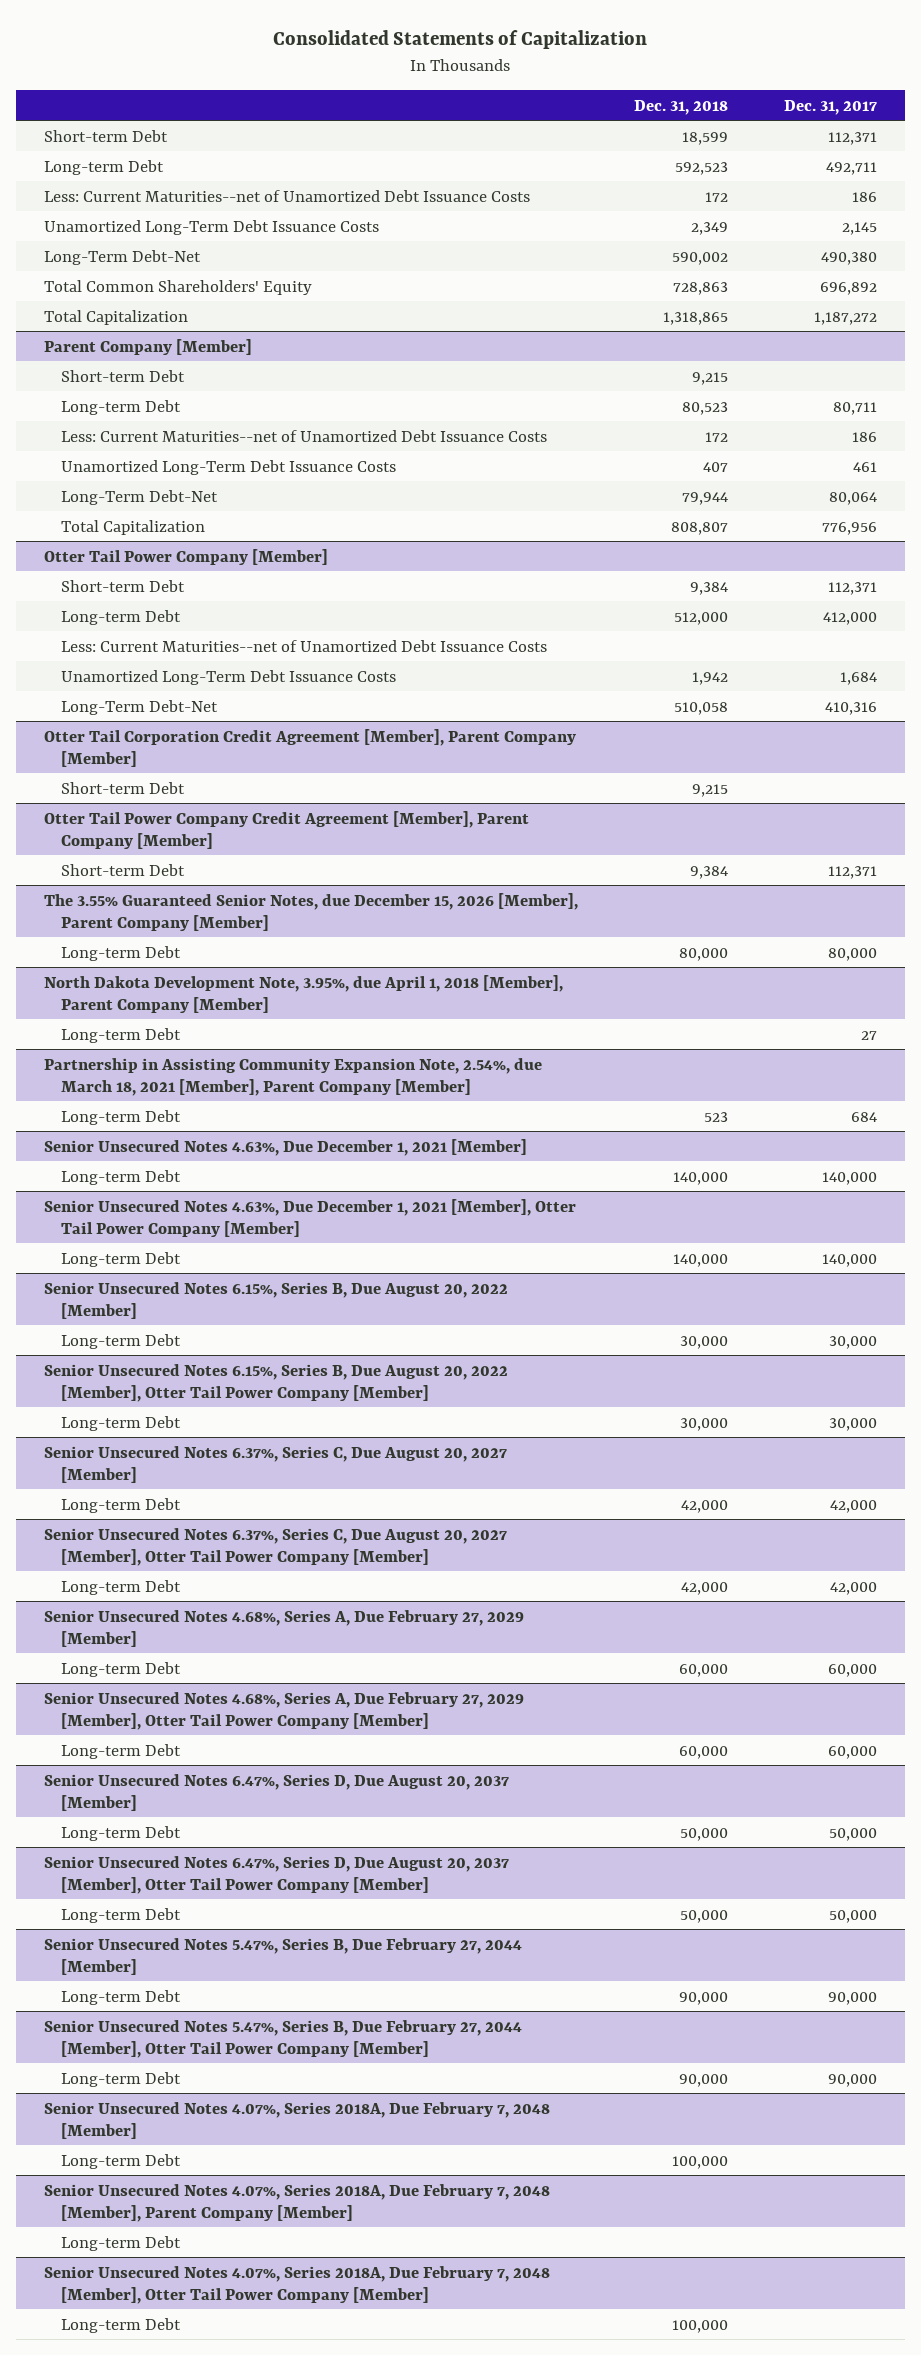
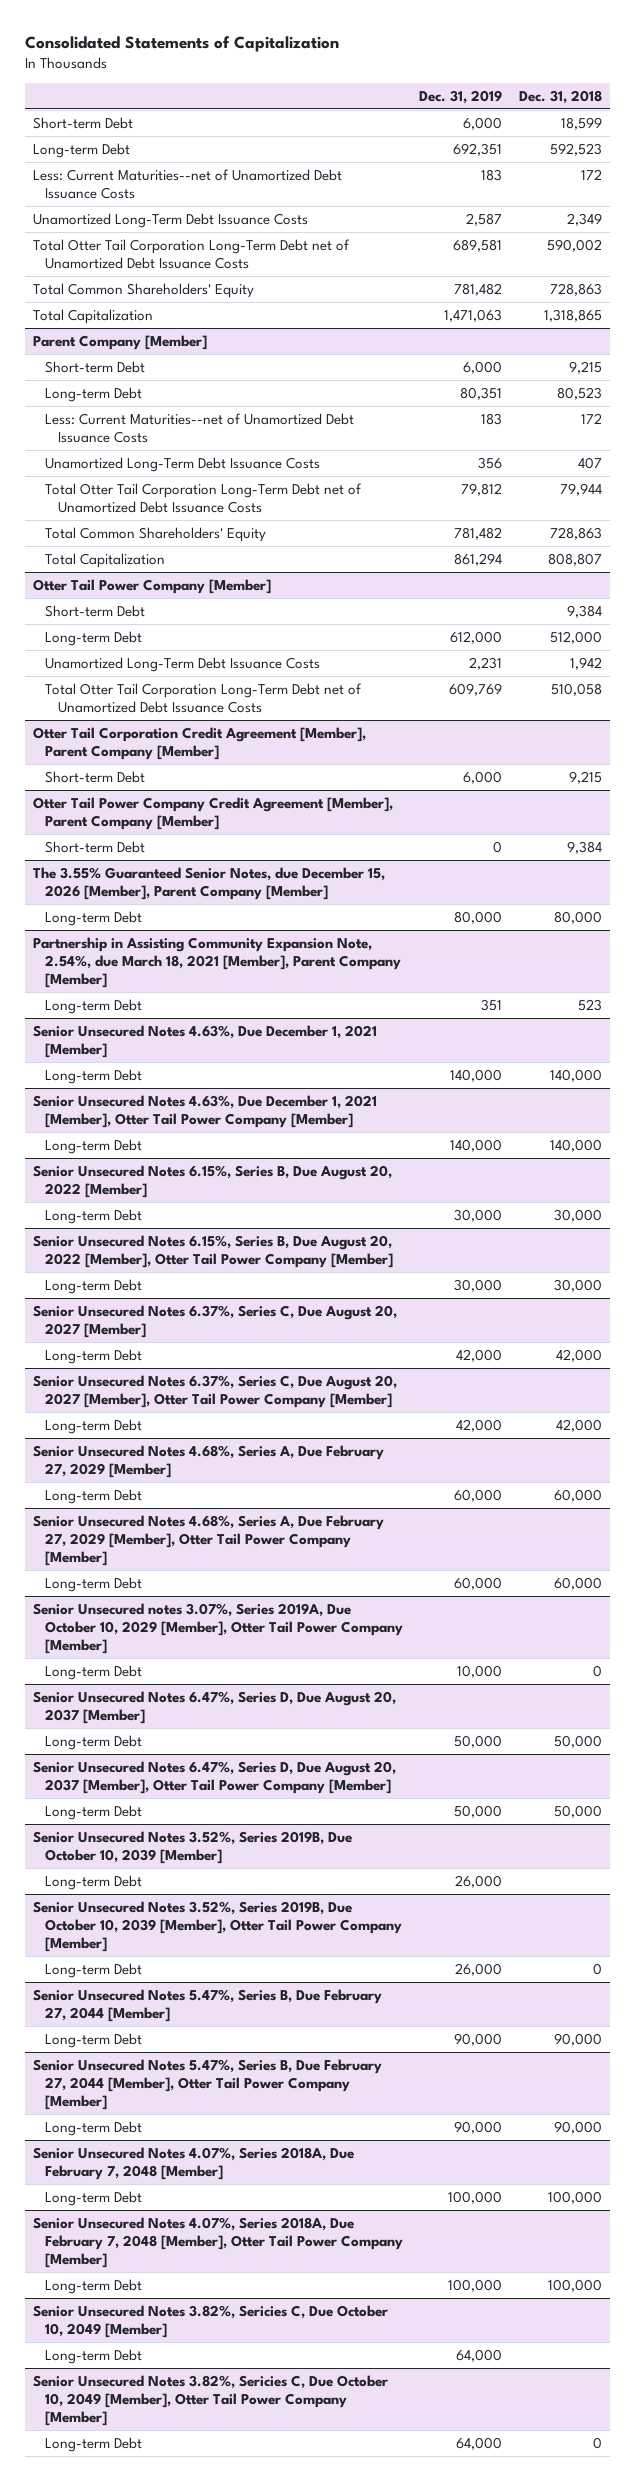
[784,99,878,115] Dec. 31, 2017 -> none
none -> [419,89,503,104] Dec. 31, 2019
[43,249,201,265] Long-Term Debt-Net -> [32,239,350,270] Total Otter Tail Corporation Long-Term Debt net of Unamortized Debt Issuance Costs
[61,489,219,505] Long-Term Debt-Net -> [45,483,363,514] Total Otter Tail Corporation Long-Term Debt net of Unamortized Debt Issuance Costs
none -> [45,527,267,543] Total Common Shareholders' Equity
[61,639,548,652] Less: Current Maturities--net of Unamortized Debt Issuance Costs -> none
[61,699,219,715] Long-Term Debt-Net -> [45,683,363,714] Total Otter Tail Corporation Long-Term Debt net of Unamortized Debt Issuance Costs
[43,974,563,1013] North Dakota Development Note, 3.95%, due April 1, 2018 [Member], Parent Company [Member] -> none
[61,1027,182,1043] Long-term Debt -> none
none -> [32,1603,404,1655] Senior Unsecured notes 3.07%, Series 2019A, Due October 10, 2029 [Member], Otter Tail Power Company [Member]
none -> [45,1665,143,1681] Long-term Debt
none -> [32,1831,352,1865] Senior Unsecured Notes 3.52%, Series 2019B, Due October 10, 2039 [Member]
none -> [45,1875,143,1891] Long-term Debt
none -> [32,1901,403,1953] Senior Unsecured Notes 3.52%, Series 2019B, Due October 10, 2039 [Member], Otter Tail Power Company [Member]
none -> [45,1963,143,1979] Long-term Debt
[43,2183,550,2222] Senior Unsecured Notes 4.07%, Series 2018A, Due February 7, 2048 [Member], Parent Company [Member] -> none
[61,2235,182,2251] Long-term Debt -> none
none -> [32,2305,388,2339] Senior Unsecured Notes 3.82%, Sericies C, Due October 10, 2049 [Member]
none -> [45,2349,143,2365] Long-term Debt
none -> [32,2375,388,2427] Senior Unsecured Notes 3.82%, Sericies C, Due October 10, 2049 [Member], Otter Tail Power Company [Member]
none -> [45,2437,143,2453] Long-term Debt

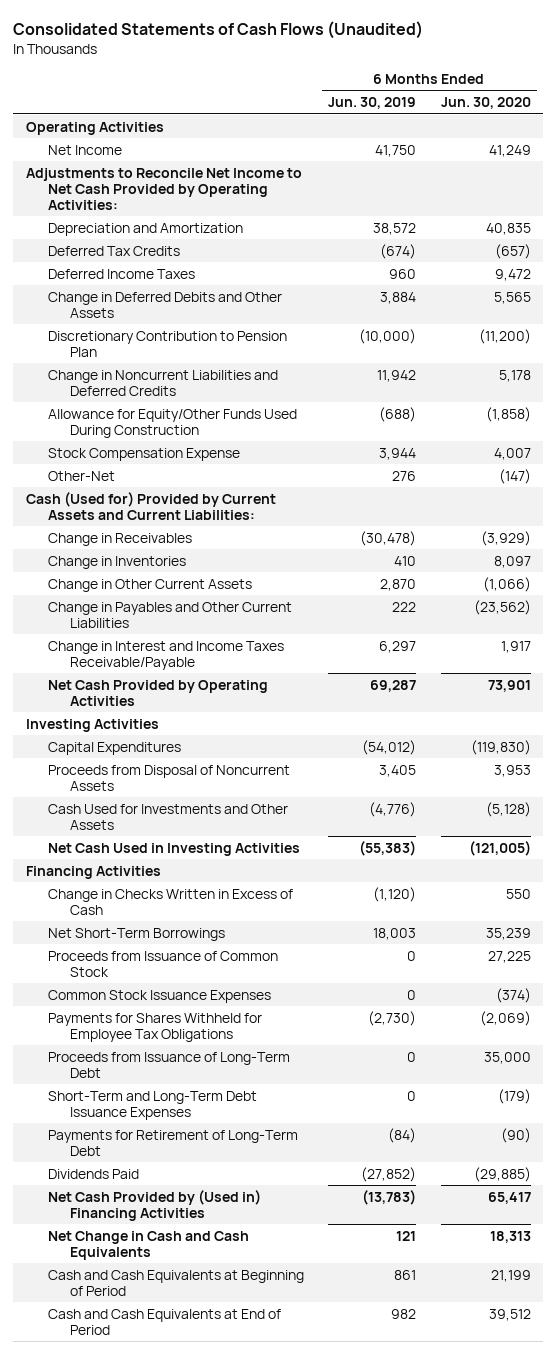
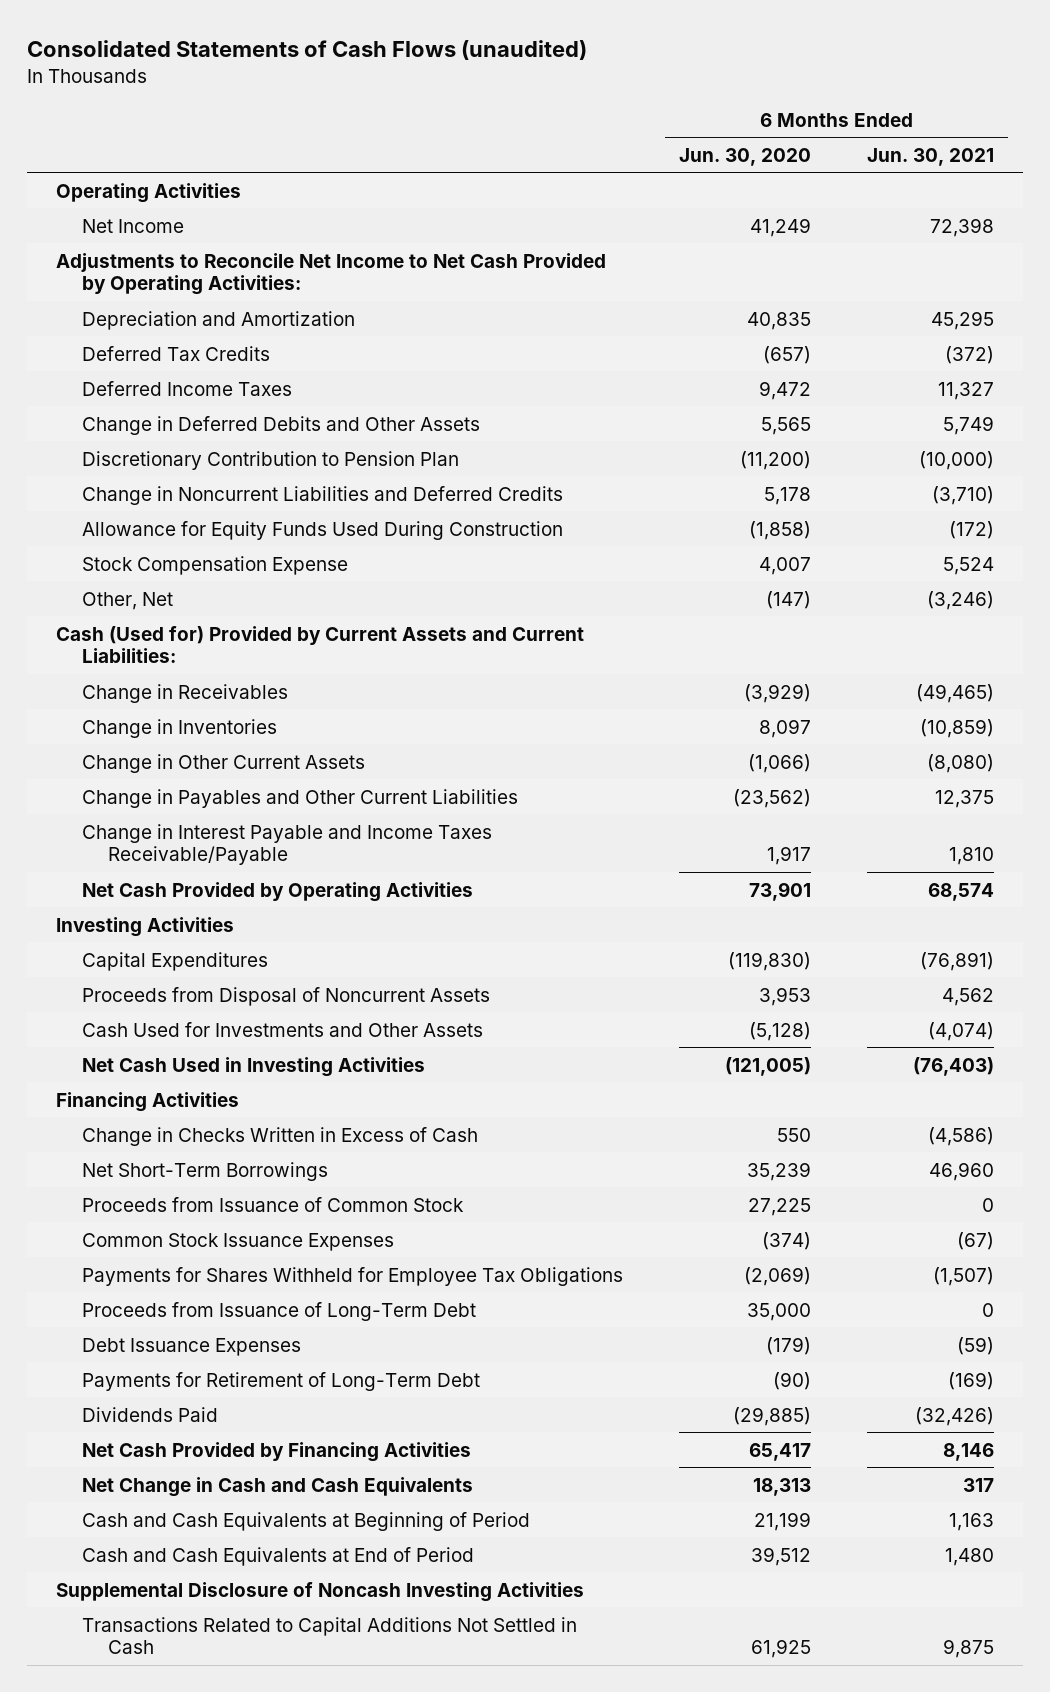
[13,21,424,40] Consolidated Statements of Cash Flows (Unaudited) -> [27,40,588,61] Consolidated Statements of Cash Flows (unaudited)
[328,97,417,110] Jun. 30, 2019 -> none
none -> [867,147,995,166] Jun. 30, 2021
[47,408,297,438] Allowance for Equity/Other Funds Used During Construction -> [81,520,563,540] Allowance for Equity Funds Used During Construction
[47,470,115,481] Other-Net -> [81,591,173,610] Other, Net
[47,640,284,670] Change in Interest and Income Taxes Receivable/Payable -> [81,823,492,866] Change in Interest Payable and Income Taxes Receivable/Payable
[47,1090,257,1120] Short-Term and Long-Term Debt Issuance Expenses -> [81,1337,301,1356] Debt Issuance Expenses
[47,1189,261,1221] Net Cash Provided by (Used in) Financing Activities -> [81,1441,471,1462] Net Cash Provided by Financing Activities
none -> [55,1581,584,1602] Supplemental Disclosure of Noncash Investing Activities
none -> [81,1616,577,1655] Transactions Related to Capital Additions Not Settled in Cash

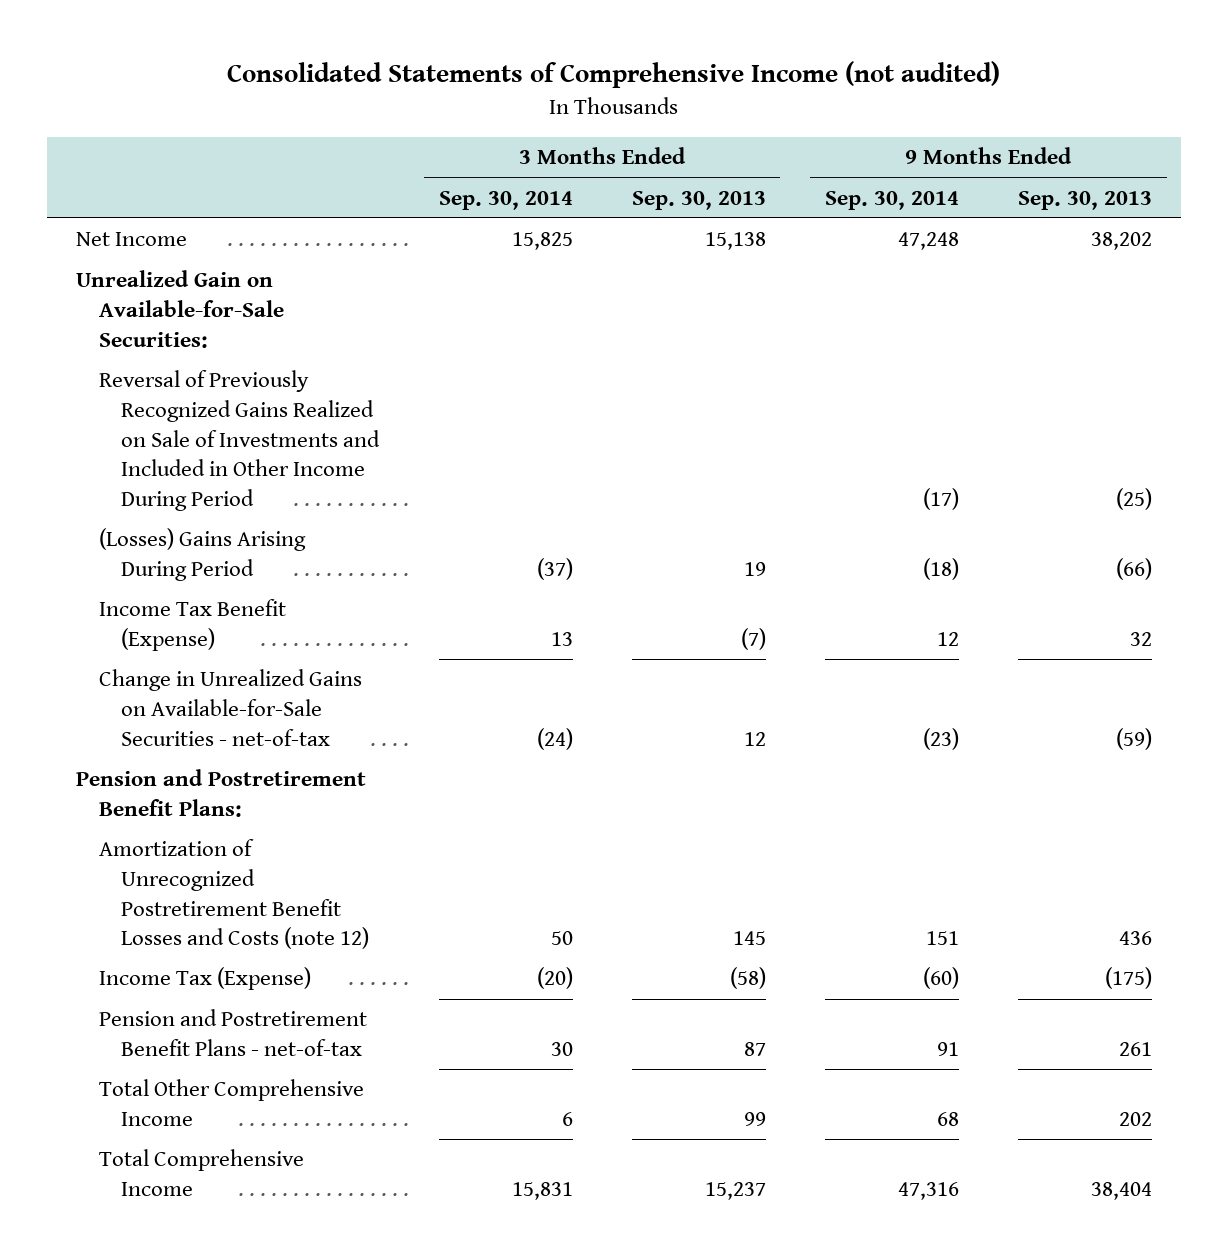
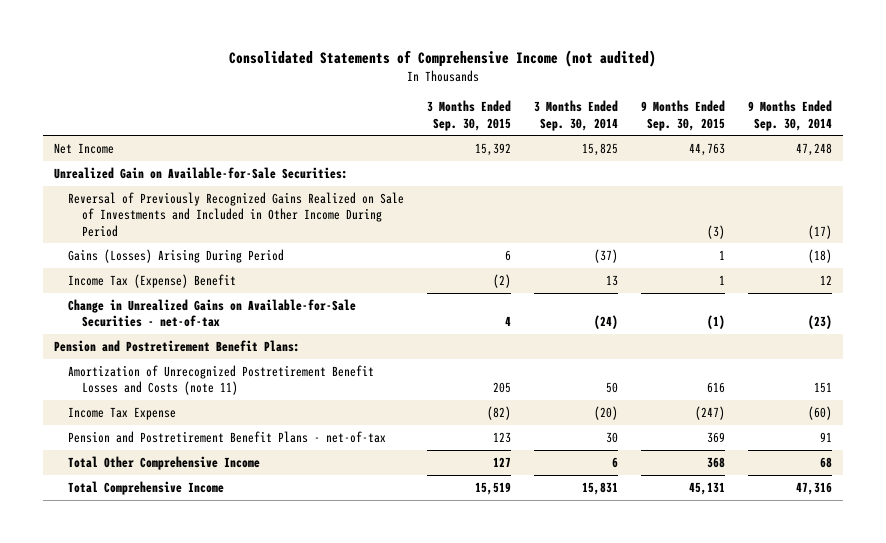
[631,190,766,210] Sep. 30, 2013 -> none
[1017,190,1152,210] Sep. 30, 2013 -> none
none -> [427,100,512,131] 3 Months Ended Sep. 30, 2015
none -> [640,100,725,131] 9 Months Ended Sep. 30, 2015
[98,528,306,582] (Losses) Gains Arising During Period -> [68,248,285,263] Gains (Losses) Arising During Period
[98,599,286,652] Income Tax Benefit (Expense) -> [68,273,237,288] Income Tax (Expense) Benefit
[98,839,370,950] Amortization of Unrecognized Postretirement Benefit Losses and Costs (note 12) -> [68,364,375,396] Amortization of Unrecognized Postretirement Benefit Losses and Costs (note 11)
[98,967,311,991] Income Tax (Expense) -> [68,406,177,420] Income Tax Expense

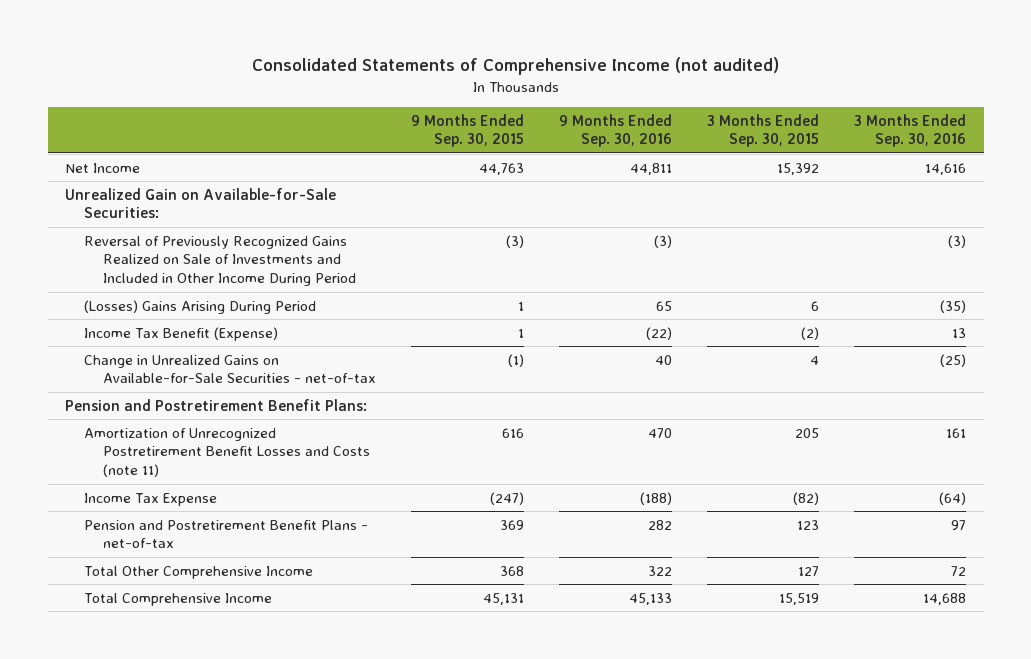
[534,100,619,131] 3 Months Ended Sep. 30, 2014 -> none
[747,100,832,131] 9 Months Ended Sep. 30, 2014 -> none
none -> [559,113,673,148] 9 Months Ended Sep. 30, 2016
none -> [854,113,967,148] 3 Months Ended Sep. 30, 2016
[68,248,285,263] Gains (Losses) Arising During Period -> [84,299,317,314] (Losses) Gains Arising During Period
[68,273,237,288] Income Tax (Expense) Benefit -> [84,326,279,341] Income Tax Benefit (Expense)

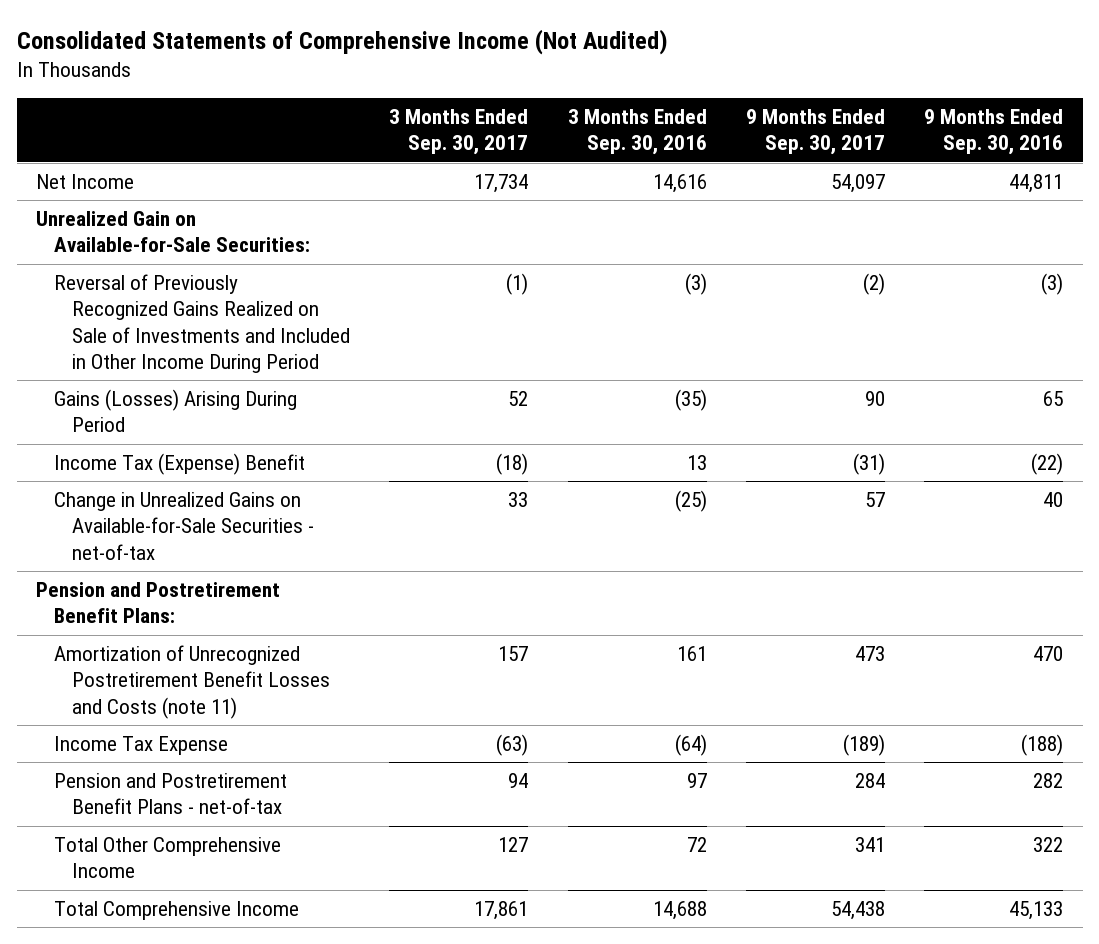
[251,57,779,76] Consolidated Statements of Comprehensive Income (not audited) -> [16,29,668,56] Consolidated Statements of Comprehensive Income (Not Audited)
[411,113,525,148] 9 Months Ended Sep. 30, 2015 -> none
[707,113,820,148] 3 Months Ended Sep. 30, 2015 -> none
none -> [389,109,529,156] 3 Months Ended Sep. 30, 2017
none -> [745,109,885,156] 9 Months Ended Sep. 30, 2017
[84,299,317,314] (Losses) Gains Arising During Period -> [54,388,298,433] Gains (Losses) Arising During Period
[84,326,279,341] Income Tax Benefit (Expense) -> [54,452,306,475] Income Tax (Expense) Benefit

